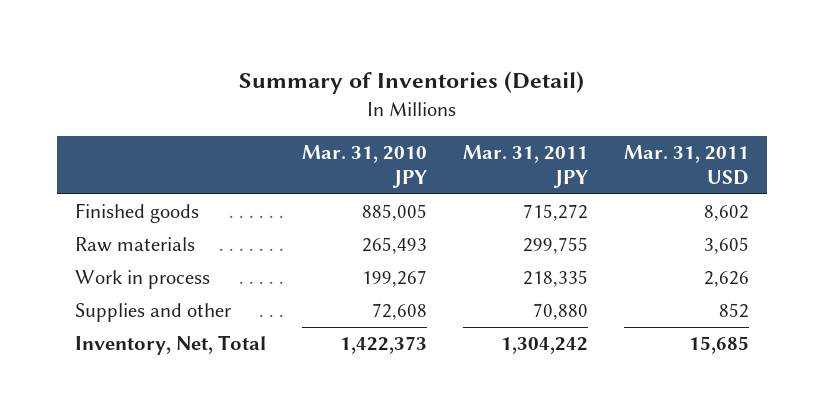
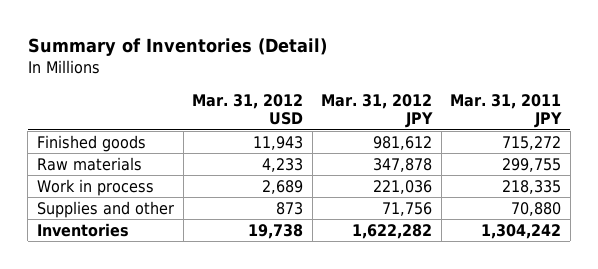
[301,145,427,188] Mar. 31, 2010 JPY -> none
[623,145,749,185] Mar. 31, 2011 USD -> none
none -> [192,93,304,126] Mar. 31, 2012 USD
none -> [321,93,434,129] Mar. 31, 2012 JPY
[74,334,266,355] Inventory, Net, Total -> [36,222,129,237] Inventories

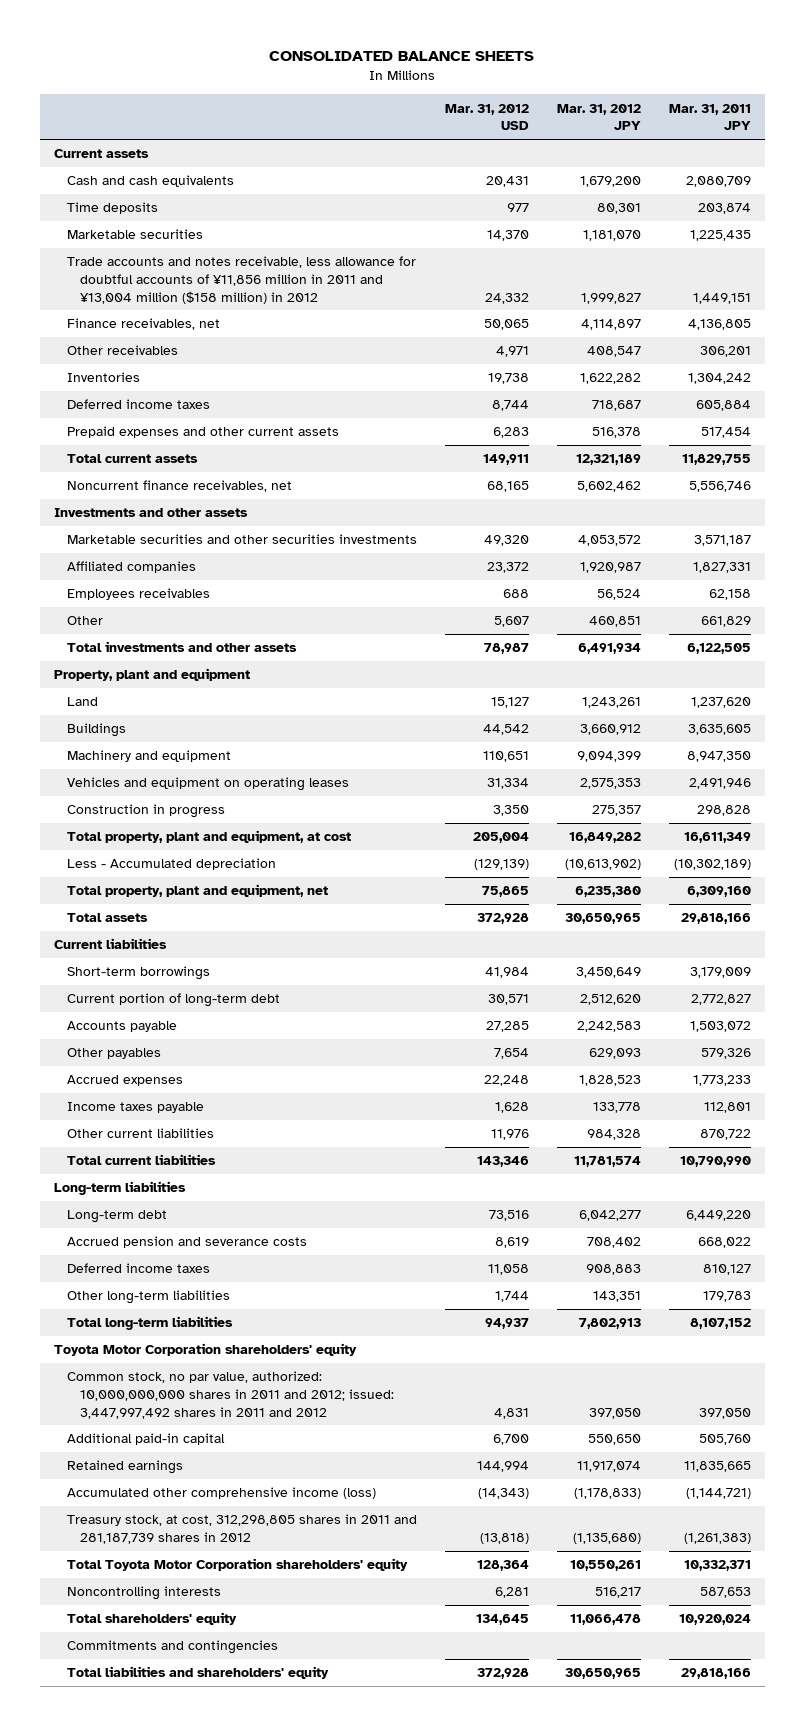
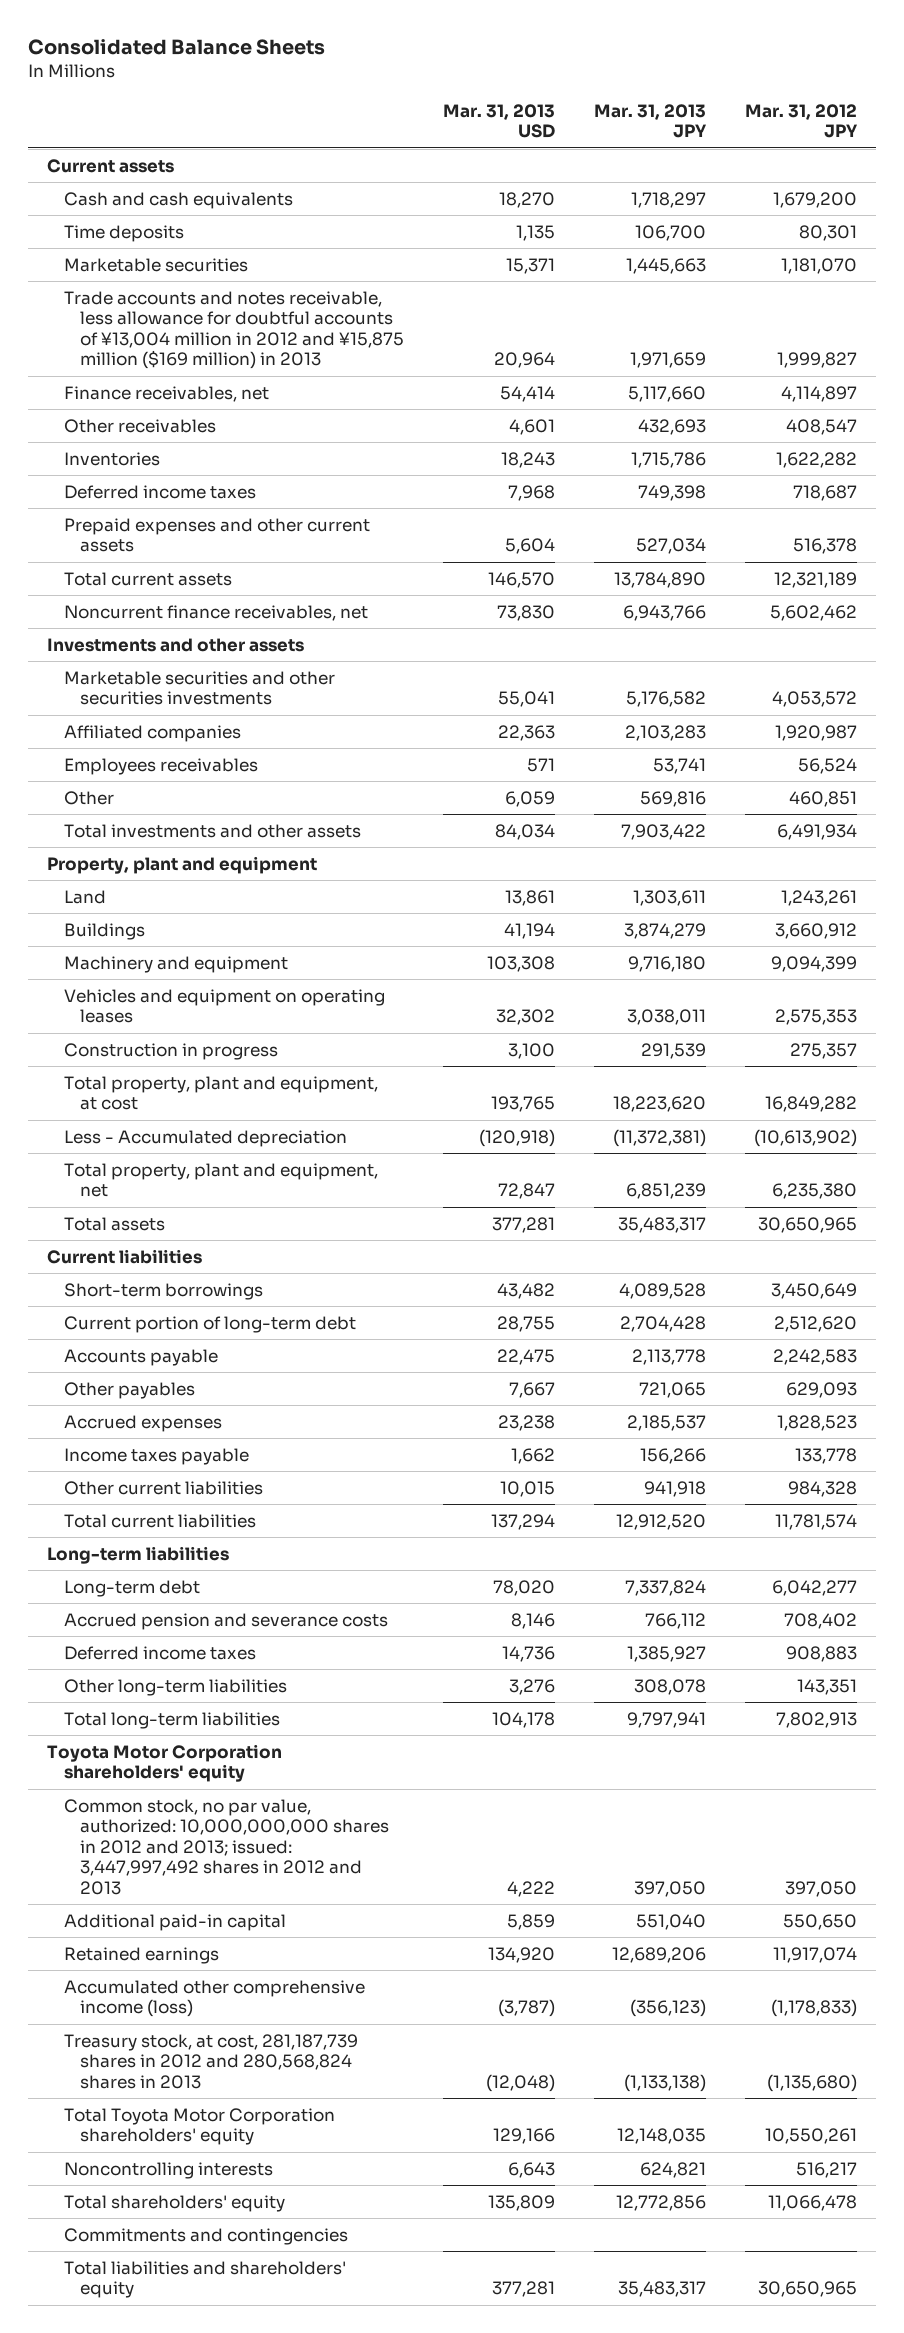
[269,51,535,62] CONSOLIDATED BALANCE SHEETS -> [27,39,325,56] Consolidated Balance Sheets
[445,103,530,131] Mar. 31, 2012 USD -> none
[668,103,751,131] Mar. 31, 2011 JPY -> none
none -> [442,103,555,139] Mar. 31, 2013 USD
none -> [593,103,707,139] Mar. 31, 2013 JPY
[67,256,417,304] Trade accounts and notes receivable, less allowance for doubtful accounts of ¥11,856 million in 2011 and ¥13,004 million ($158 million) in 2012 -> [63,290,405,370] Trade accounts and notes receivable, less allowance for doubtful accounts of ¥13,004 million in 2012 and ¥15,875 million ($169 million) in 2013
[67,1371,395,1419] Common stock, no par value, authorized: 10,000,000,000 shares in 2011 and 2012; issued: 3,447,997,492 shares in 2011 and 2012 -> [63,1798,390,1895] Common stock, no par value, authorized: 10,000,000,000 shares in 2012 and 2013; issued: 3,447,997,492 shares in 2012 and 2013
[67,1514,418,1544] Treasury stock, at cost, 312,298,805 shares in 2011 and 281,187,739 shares in 2012 -> [63,2033,358,2089] Treasury stock, at cost, 281,187,739 shares in 2012 and 280,568,824 shares in 2013

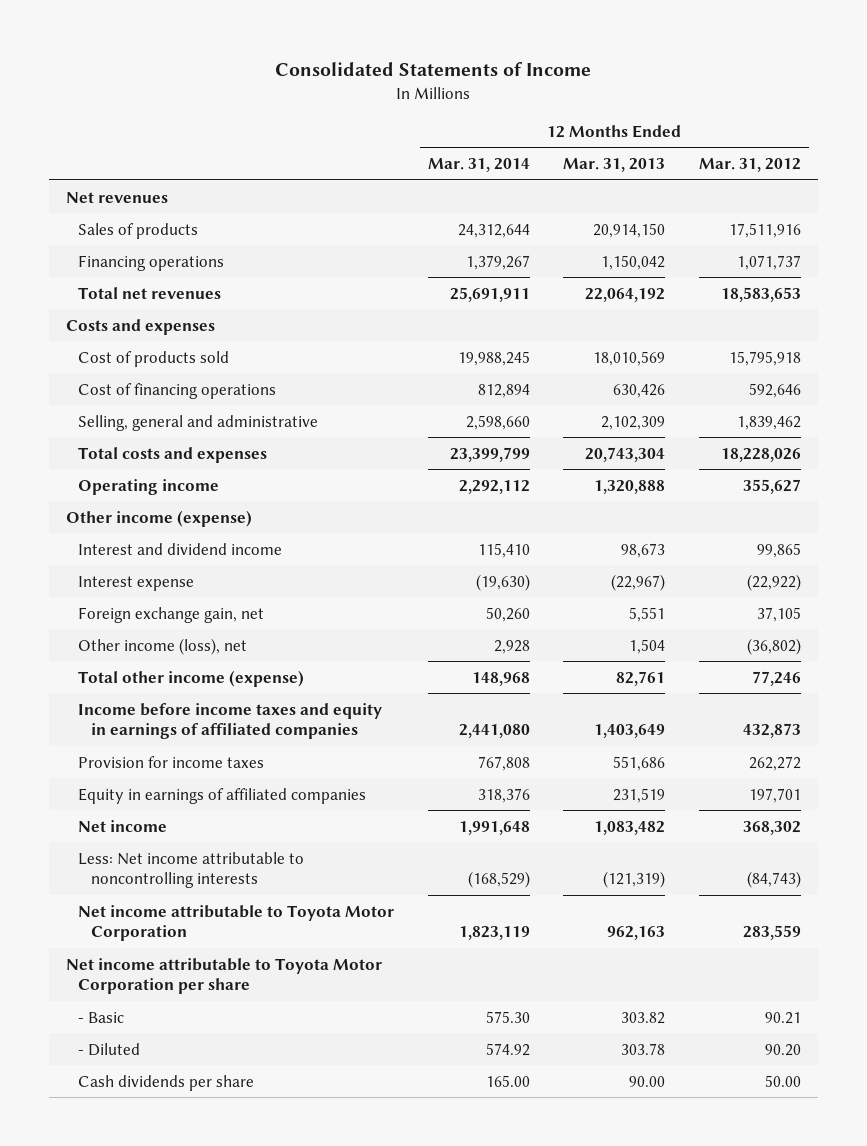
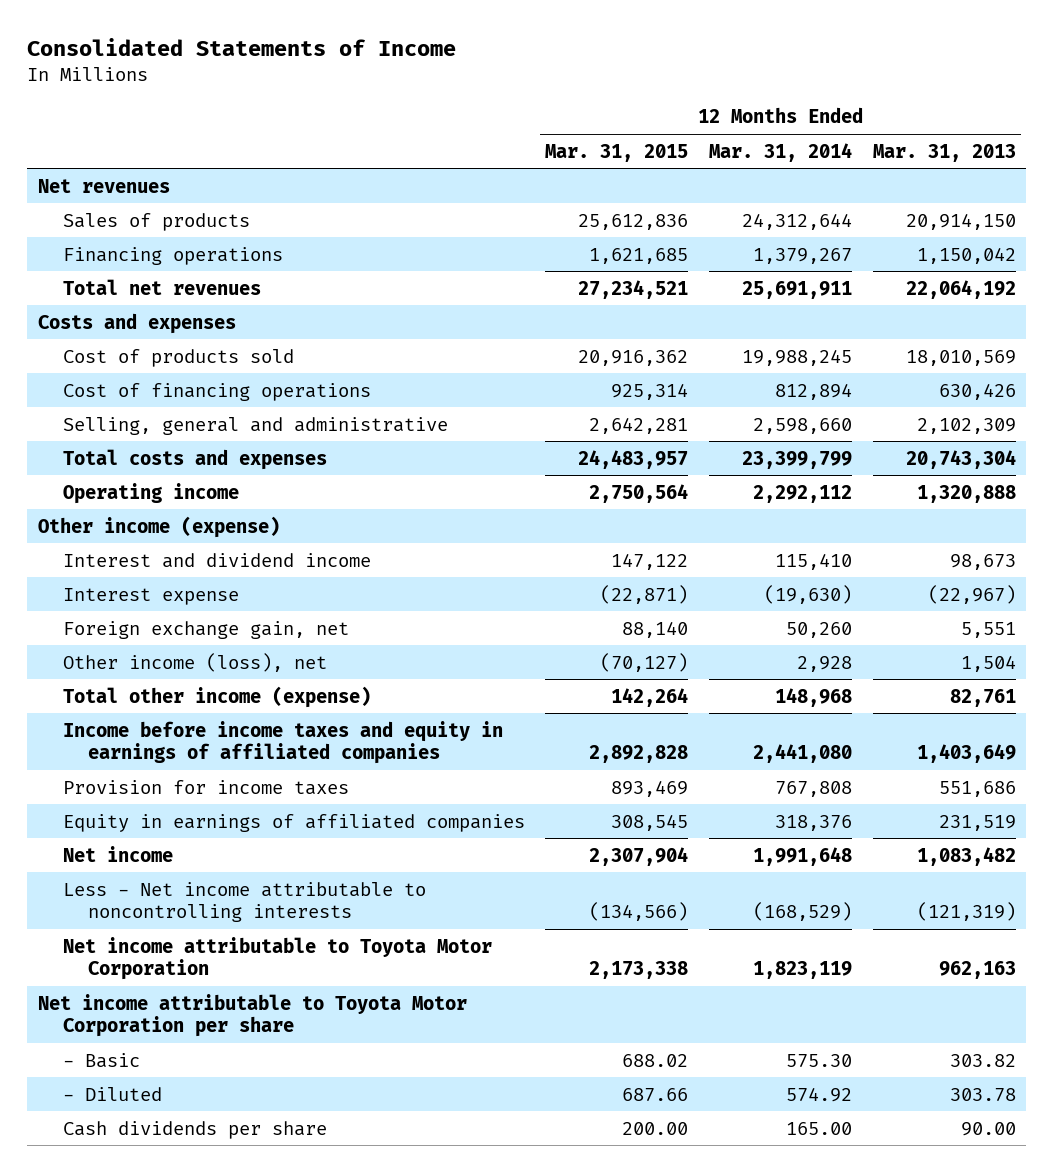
[698,158,801,173] Mar. 31, 2012 -> none
none -> [545,143,689,162] Mar. 31, 2015
[78,851,305,889] Less: Net income attributable to noncontrolling interests -> [62,881,426,923] Less - Net income attributable to noncontrolling interests

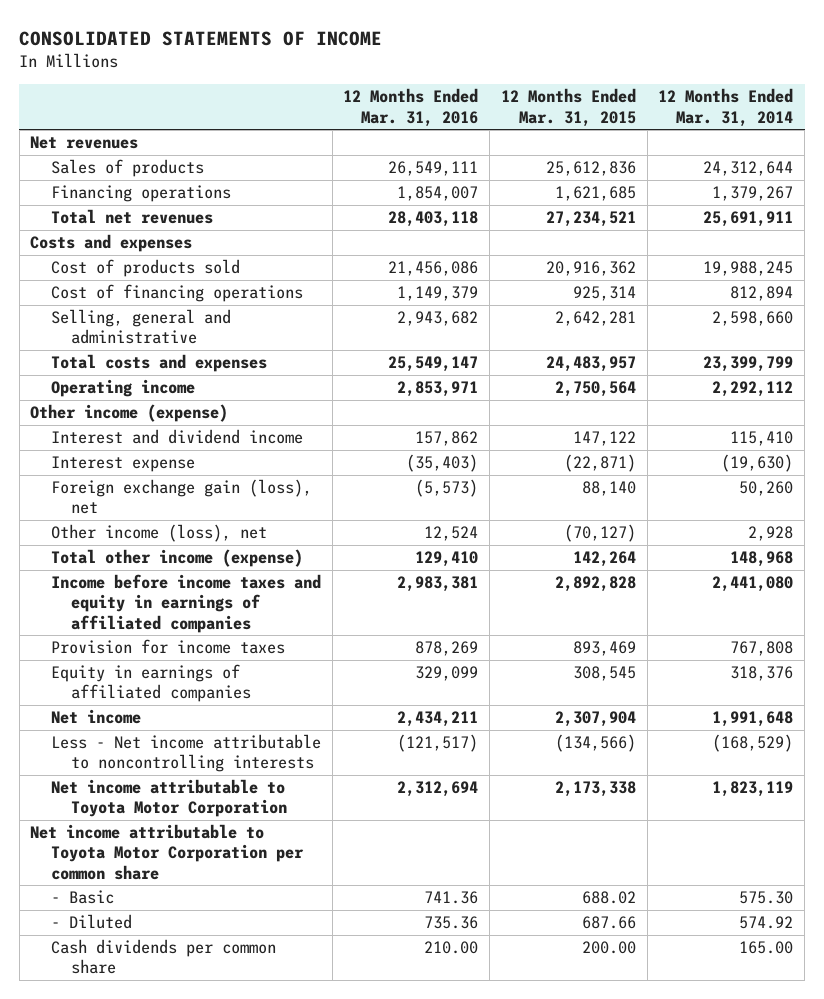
[27,38,457,57] Consolidated Statements of Income -> [19,30,383,46] CONSOLIDATED STATEMENTS OF INCOME
[872,143,1016,162] Mar. 31, 2013 -> none
none -> [343,88,479,127] 12 Months Ended Mar. 31, 2016
[62,620,349,639] Foreign exchange gain, net -> [50,479,312,515] Foreign exchange gain (loss), net
[37,993,467,1038] Net income attributable to Toyota Motor Corporation per share -> [30,824,304,880] Net income attributable to Toyota Motor Corporation per common share
[62,1120,327,1139] Cash dividends per share -> [50,939,276,975] Cash dividends per common share

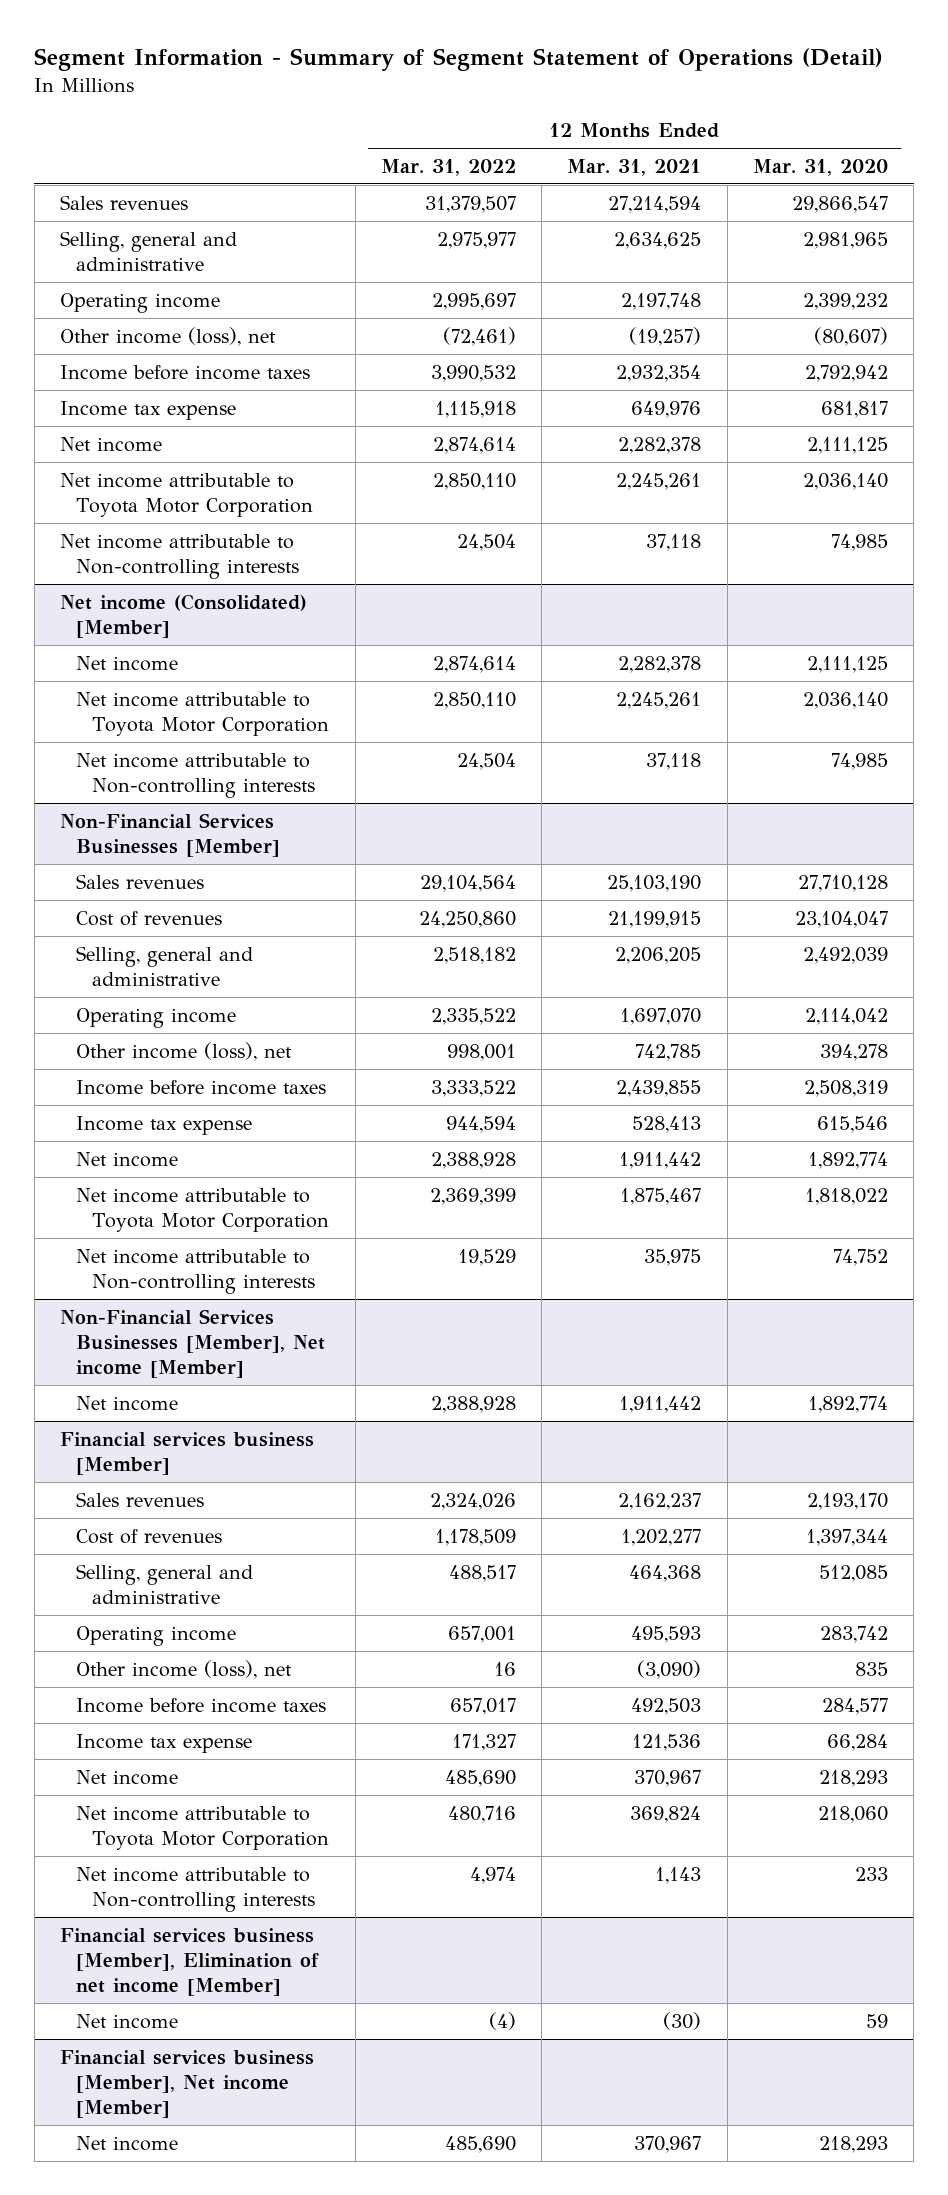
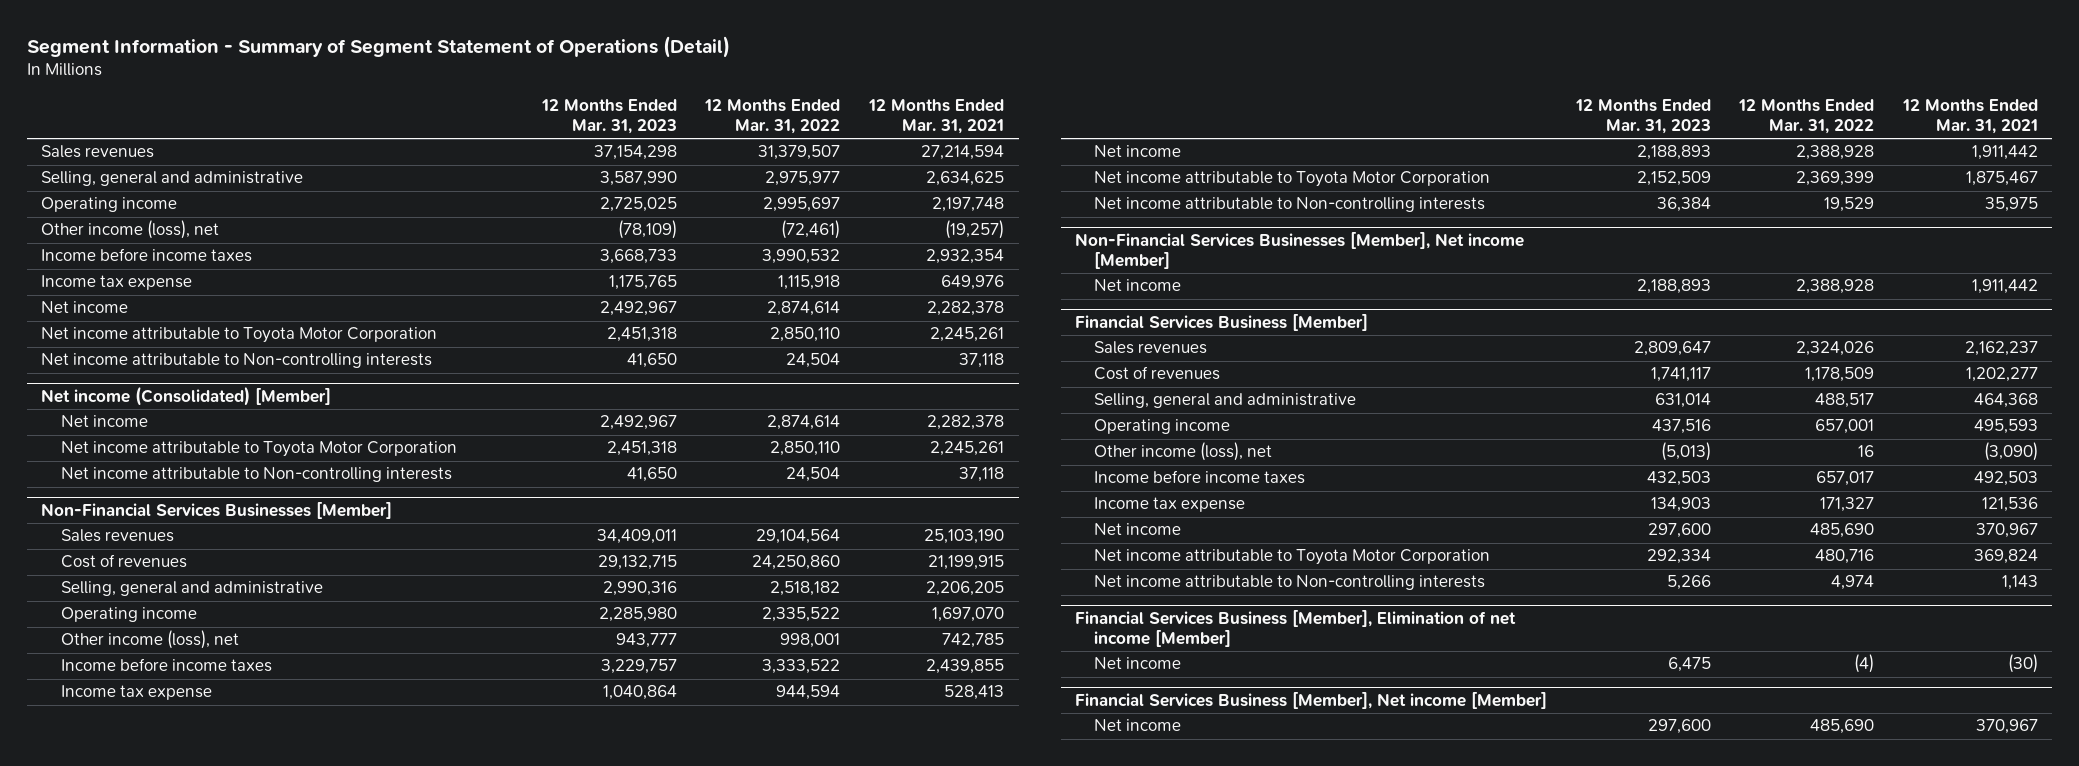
[753,158,889,176] Mar. 31, 2020 -> none
none -> [540,98,677,135] 12 Months Ended Mar. 31, 2023
[60,1431,315,1475] Financial services business [Member] -> [1074,313,1368,331] Financial Services Business [Member]
[60,1927,320,1996] Financial services business [Member], Elimination of net income [Member] -> [1074,609,1516,648] Financial Services Business [Member], Elimination of net income [Member]
[60,2049,315,2118] Financial services business [Member], Net income [Member] -> [1074,691,1547,709] Financial Services Business [Member], Net income [Member]

